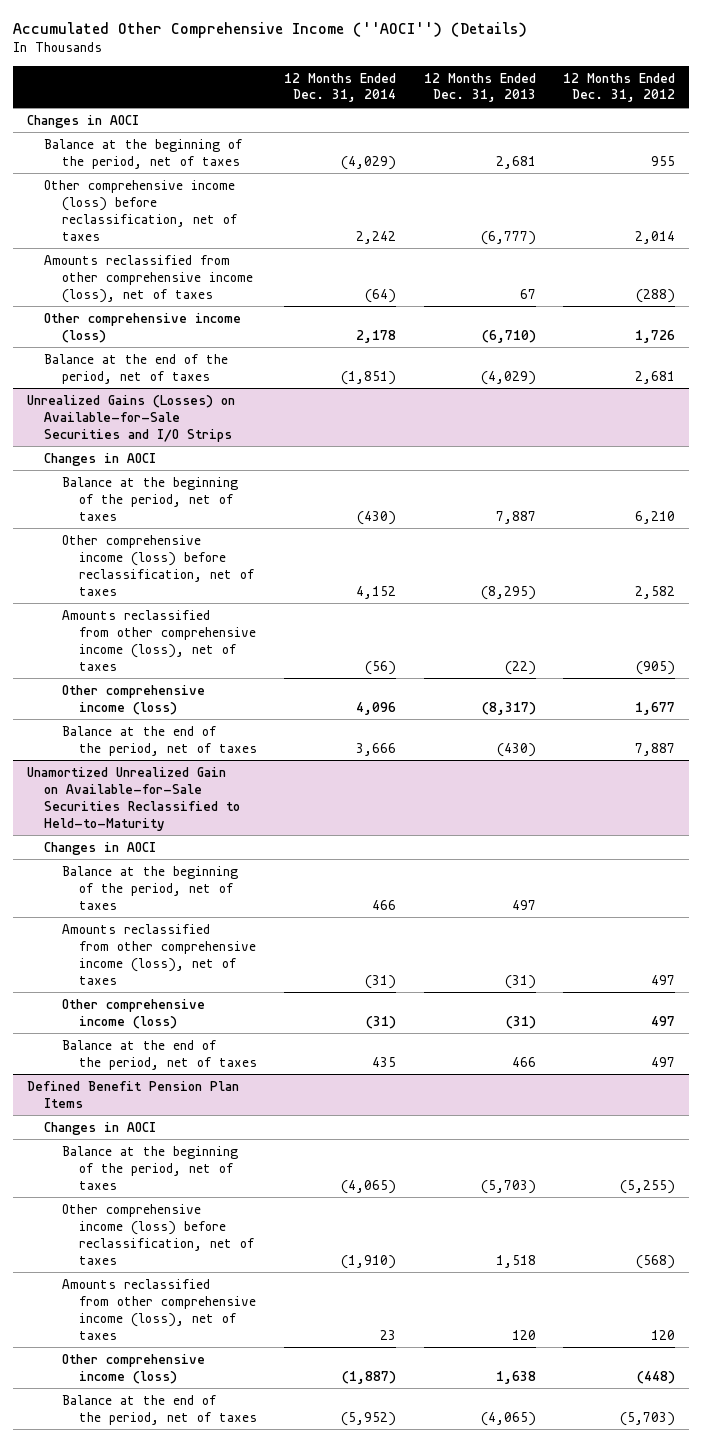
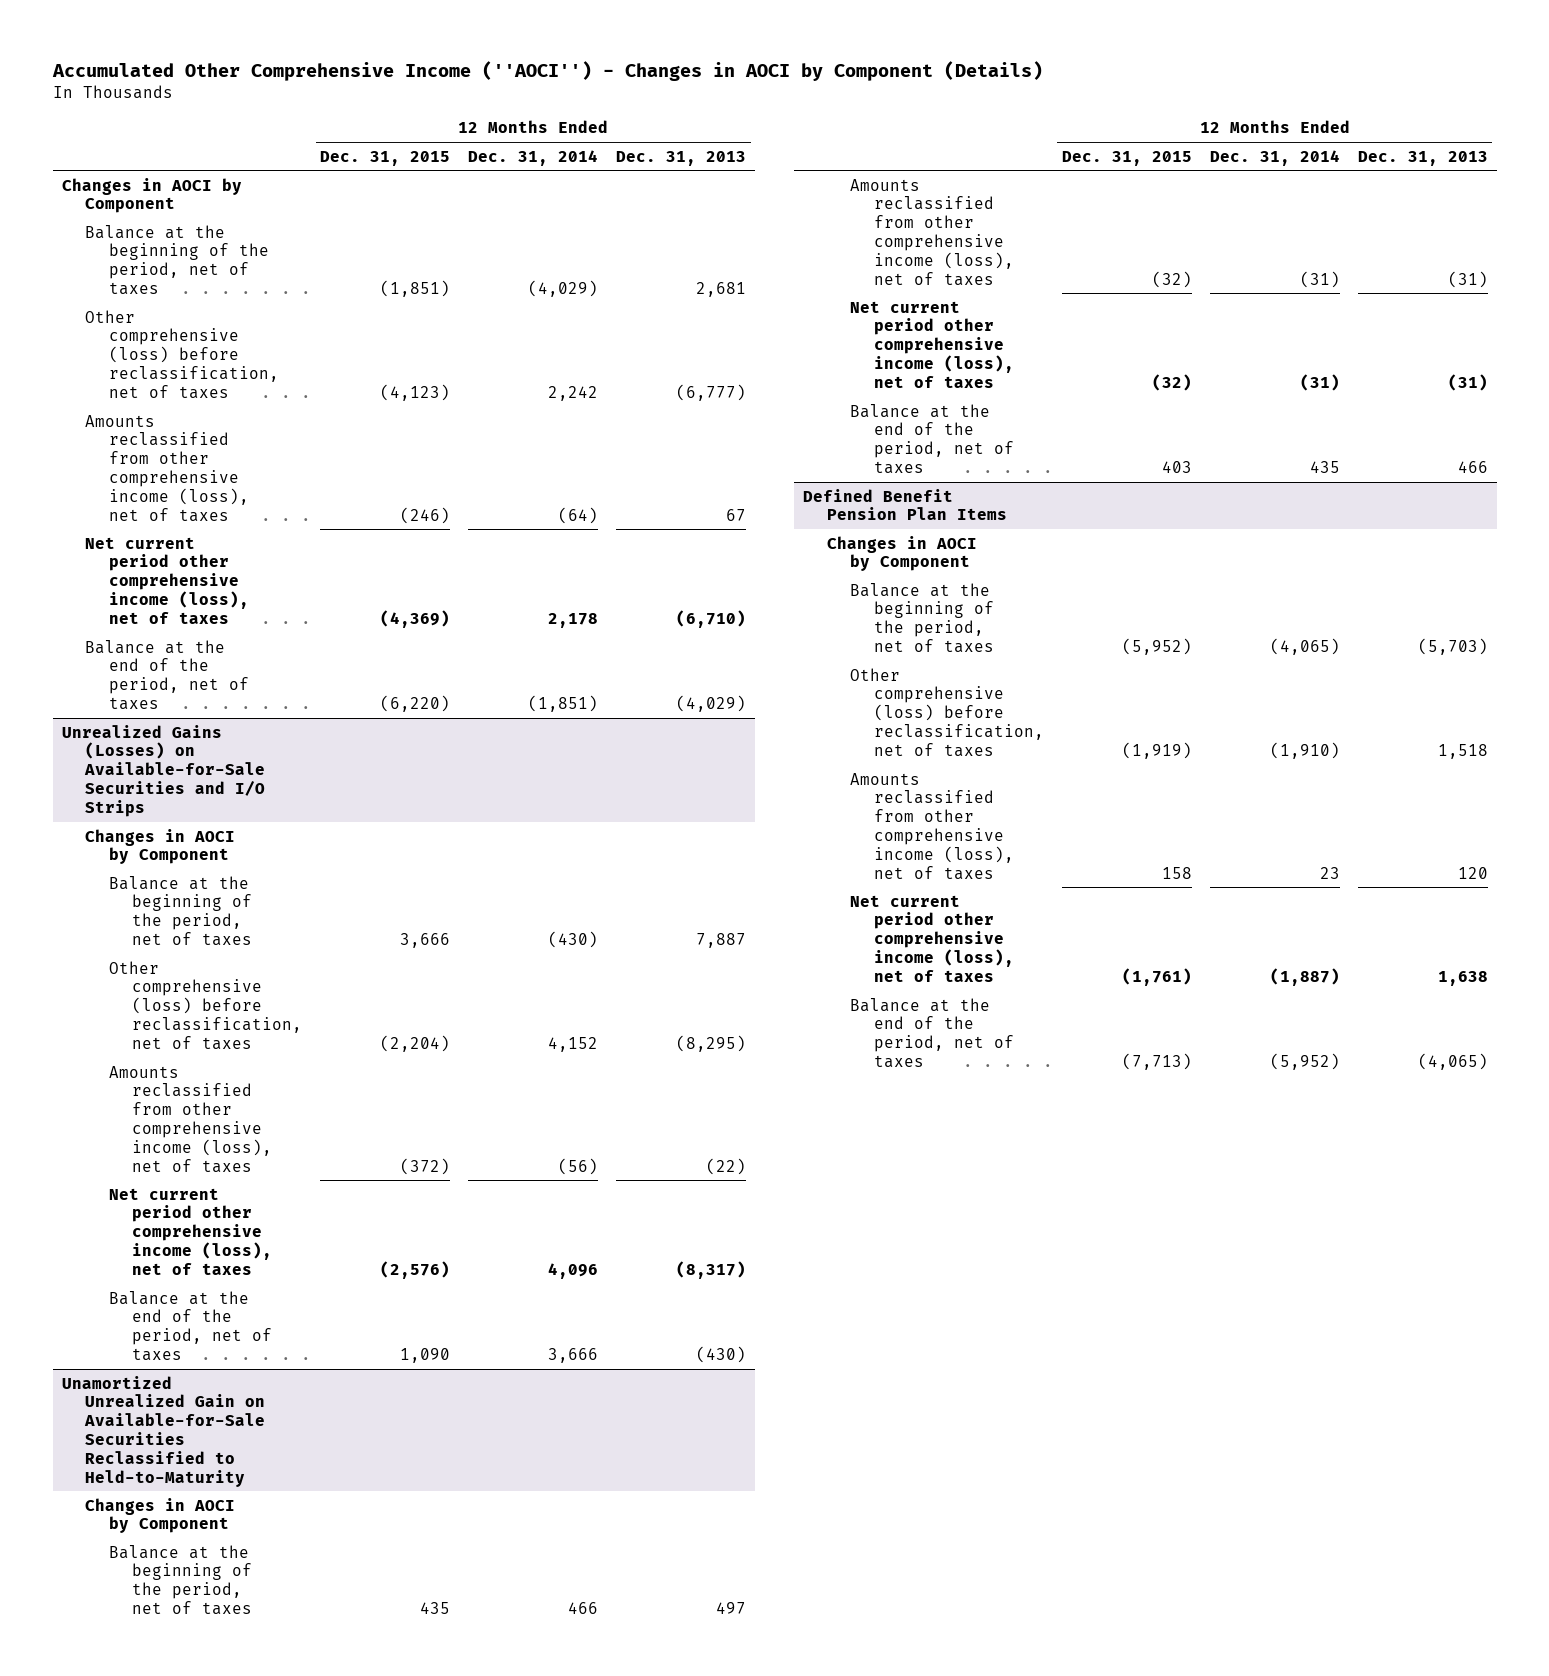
[13,22,528,39] Accumulated Other Comprehensive Income (''AOCI'') (Details) -> [51,60,1043,81] Accumulated Other Comprehensive Income (''AOCI'') - Changes in AOCI by Component (Details)
[562,72,675,103] 12 Months Ended Dec. 31, 2012 -> none
none -> [320,150,451,166] Dec. 31, 2015
[26,114,139,128] Changes in AOCI -> [61,177,242,214] Changes in AOCI by Component
[44,179,237,241] Other comprehensive income (loss) before reclassification, net of taxes -> [85,309,279,399] Other comprehensive (loss) before reclassification, net of taxes
[44,312,242,343] Other comprehensive income (loss) -> [85,536,249,624] Net current period other comprehensive income (loss), net of taxes
[44,452,157,466] Changes in AOCI -> [85,828,236,865] Changes in AOCI by Component
[61,534,255,596] Other comprehensive income (loss) before reclassification, net of taxes -> [108,960,303,1050] Other comprehensive (loss) before reclassification, net of taxes
[61,684,205,715] Other comprehensive income (loss) -> [108,1187,273,1275] Net current period other comprehensive income (loss), net of taxes
[44,841,157,855] Changes in AOCI -> [85,1497,236,1534] Changes in AOCI by Component
[61,998,205,1029] Other comprehensive income (loss) -> [850,300,1014,388] Net current period other comprehensive income (loss), net of taxes
[44,1121,157,1135] Changes in AOCI -> [826,535,977,572] Changes in AOCI by Component
[61,1203,255,1265] Other comprehensive income (loss) before reclassification, net of taxes -> [850,667,1044,757] Other comprehensive (loss) before reclassification, net of taxes
[61,1353,205,1384] Other comprehensive income (loss) -> [850,894,1014,982] Net current period other comprehensive income (loss), net of taxes

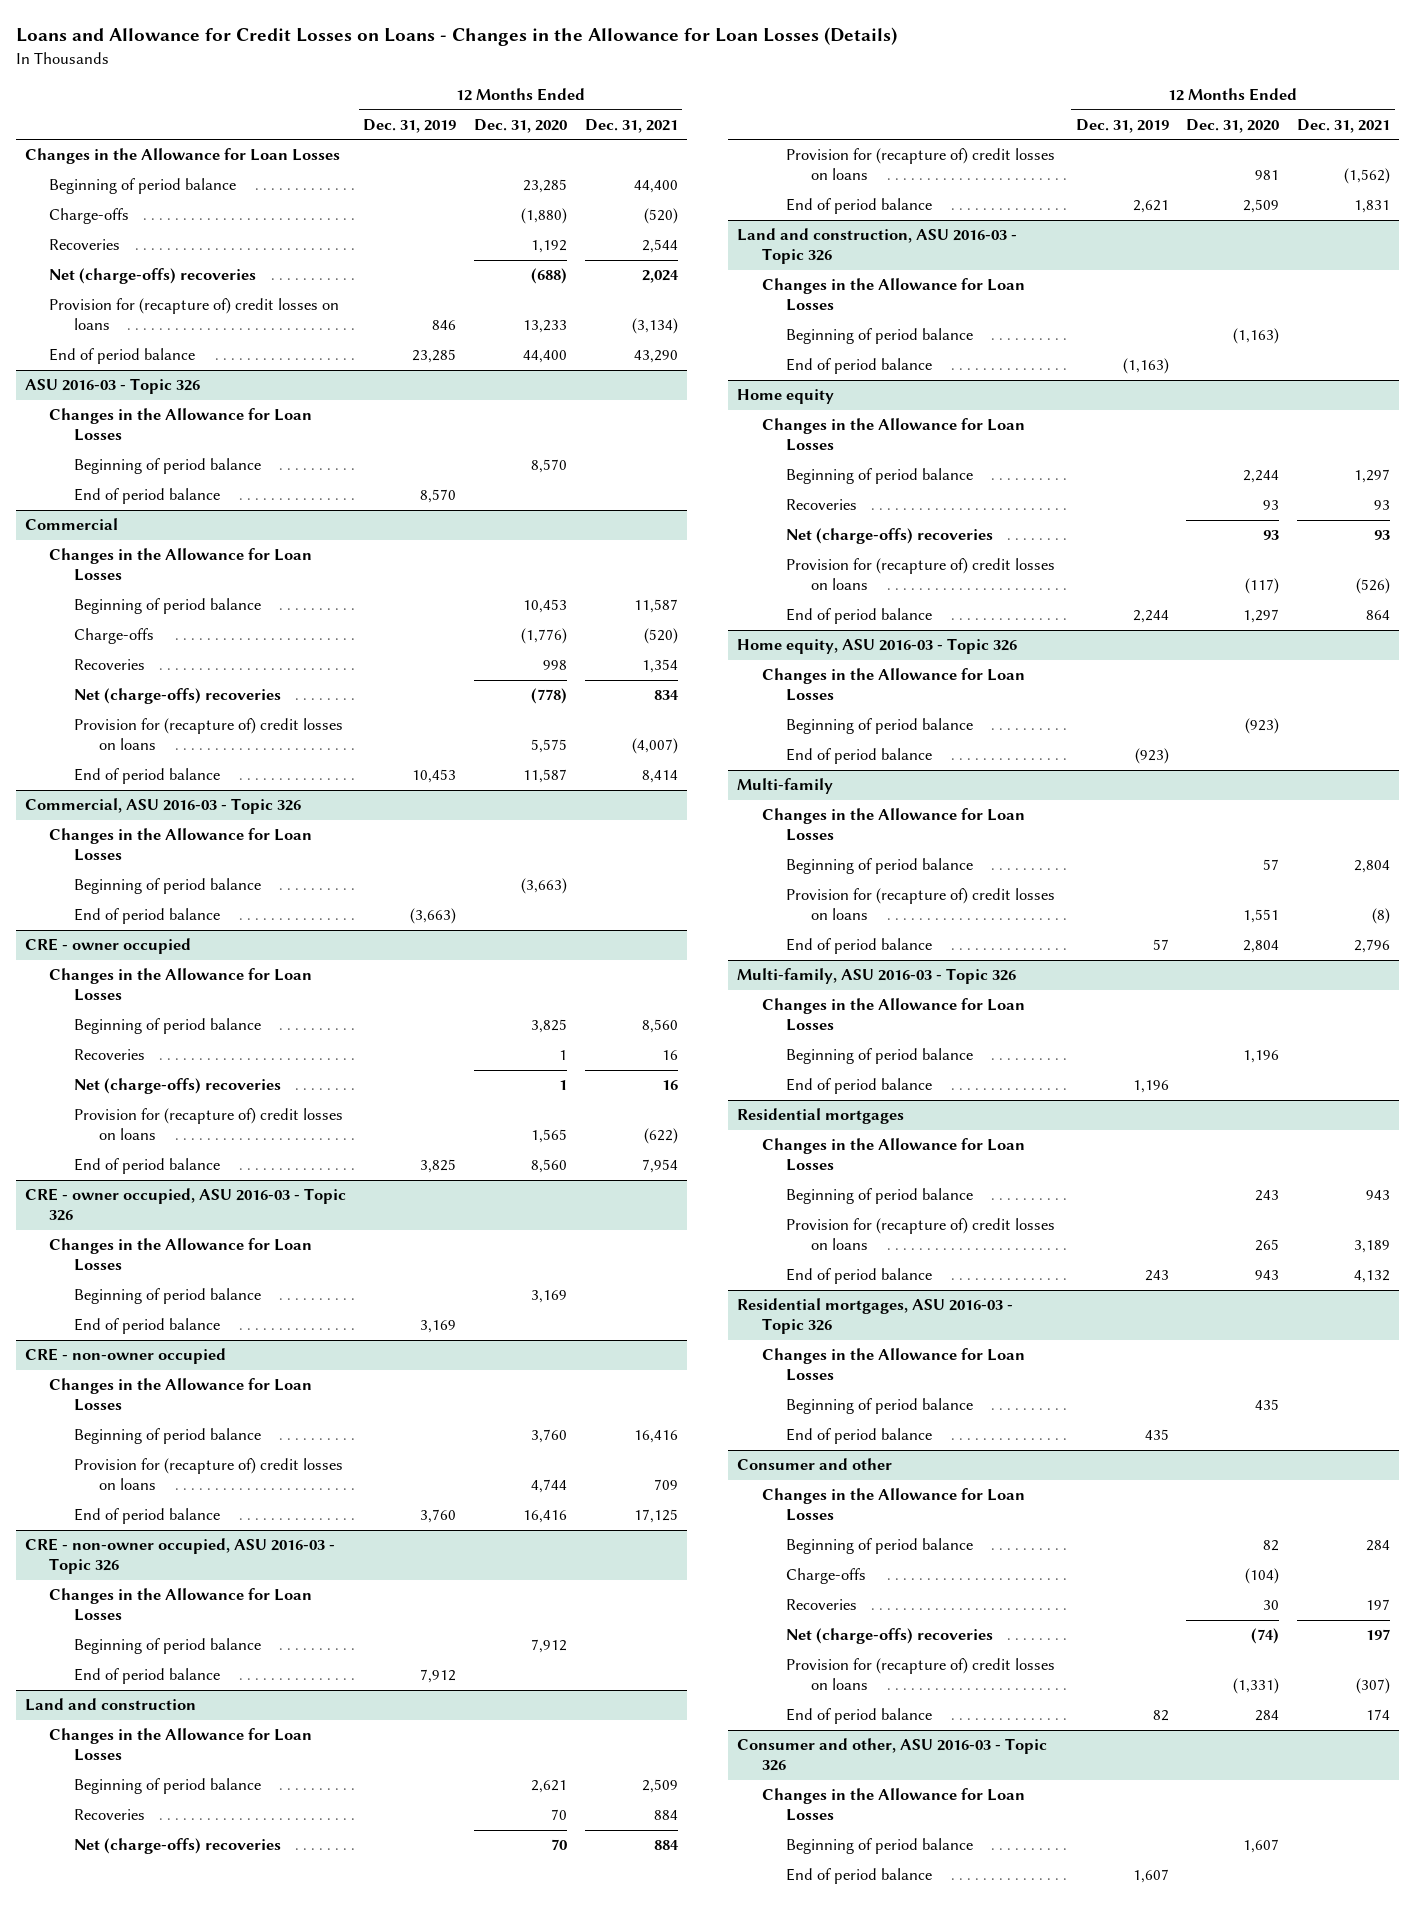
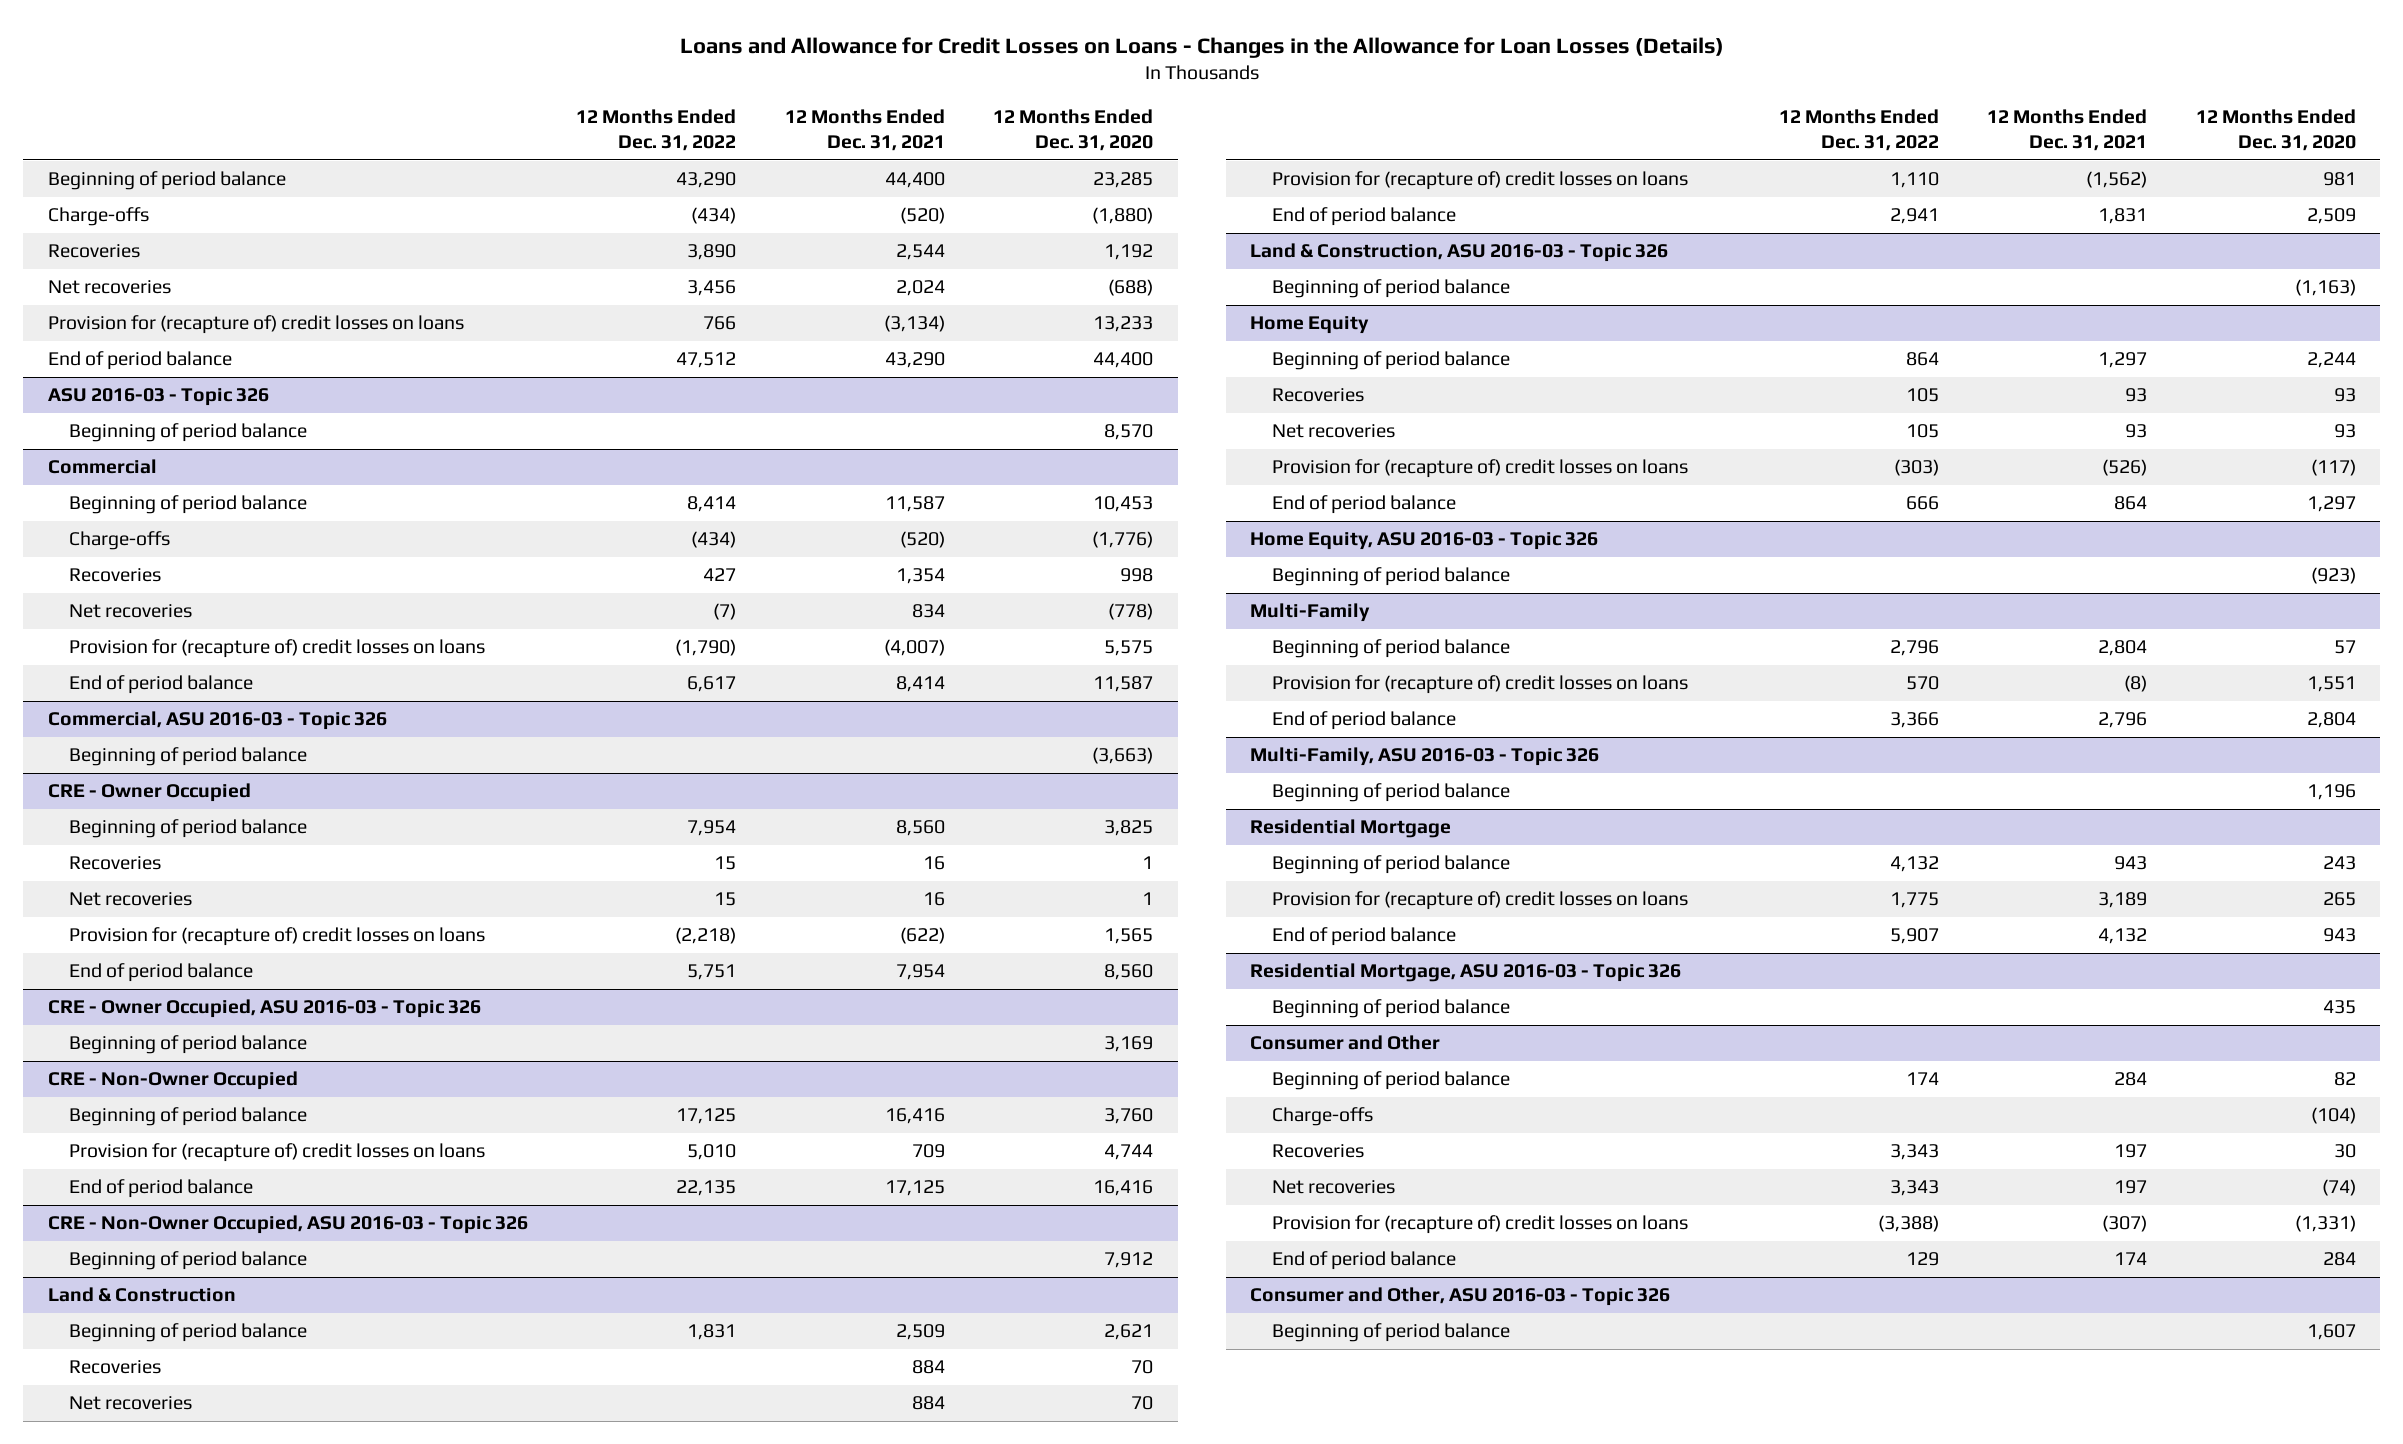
[363,118,457,133] Dec. 31, 2019 -> none
none -> [576,108,737,151] 12 Months Ended Dec. 31, 2022
[24,148,340,165] Changes in the Allowance for Loan Losses -> none
[49,268,257,285] Net (charge-offs) recoveries -> [47,280,171,295] Net recoveries
[49,408,313,442] Changes in the Allowance for Loan Losses -> none
[74,488,221,505] End of period balance -> none
[49,548,313,582] Changes in the Allowance for Loan Losses -> none
[74,688,282,705] Net (charge-offs) recoveries -> [69,604,193,619] Net recoveries
[49,828,313,862] Changes in the Allowance for Loan Losses -> none
[74,908,221,925] End of period balance -> none
[49,968,313,1002] Changes in the Allowance for Loan Losses -> none
[24,938,191,955] CRE - owner occupied -> [47,783,251,803] CRE - Owner Occupied
[74,1078,282,1095] Net (charge-offs) recoveries -> [69,892,193,907] Net recoveries
[49,1238,313,1272] Changes in the Allowance for Loan Losses -> none
[24,1188,346,1222] CRE - owner occupied, ASU 2016-03 - Topic 326 -> [47,999,481,1019] CRE - Owner Occupied, ASU 2016-03 - Topic 326
[74,1318,221,1335] End of period balance -> none
[49,1378,313,1412] Changes in the Allowance for Loan Losses -> none
[24,1348,226,1365] CRE - non-owner occupied -> [47,1071,298,1091] CRE - Non-Owner Occupied
[49,1588,313,1622] Changes in the Allowance for Loan Losses -> none
[24,1538,335,1575] CRE - non-owner occupied, ASU 2016-03 - Topic 326 -> [47,1215,528,1235] CRE - Non-Owner Occupied, ASU 2016-03 - Topic 326
[74,1668,221,1685] End of period balance -> none
[49,1728,313,1762] Changes in the Allowance for Loan Losses -> none
[24,1698,196,1712] Land and construction -> [47,1287,236,1303] Land & Construction
[74,1838,282,1855] Net (charge-offs) recoveries -> [69,1396,193,1411] Net recoveries
[761,278,1025,312] Changes in the Allowance for Loan Losses -> none
[736,228,1017,265] Land and construction, ASU 2016-03 - Topic 326 -> [1250,243,1669,263] Land & Construction, ASU 2016-03 - Topic 326
[786,358,933,375] End of period balance -> none
[761,418,1025,452] Changes in the Allowance for Loan Losses -> none
[736,389,834,405] Home equity -> [1250,316,1370,335] Home Equity
[786,528,994,545] Net (charge-offs) recoveries -> [1271,424,1395,439] Net recoveries
[761,668,1025,702] Changes in the Allowance for Loan Losses -> none
[736,638,1017,655] Home equity, ASU 2016-03 - Topic 326 -> [1250,532,1599,551] Home Equity, ASU 2016-03 - Topic 326
[786,748,933,765] End of period balance -> none
[761,808,1025,842] Changes in the Allowance for Loan Losses -> none
[736,778,833,795] Multi-family -> [1250,603,1371,623] Multi-Family
[761,998,1025,1032] Changes in the Allowance for Loan Losses -> none
[736,968,1016,985] Multi-family, ASU 2016-03 - Topic 326 -> [1250,747,1600,767] Multi-Family, ASU 2016-03 - Topic 326
[786,1078,933,1095] End of period balance -> none
[761,1138,1025,1172] Changes in the Allowance for Loan Losses -> none
[736,1108,904,1125] Residential mortgages -> [1250,819,1452,839] Residential Mortgage
[761,1348,1025,1382] Changes in the Allowance for Loan Losses -> none
[736,1298,1013,1335] Residential mortgages, ASU 2016-03 - Topic 326 -> [1250,963,1682,983] Residential Mortgage, ASU 2016-03 - Topic 326
[786,1428,933,1445] End of period balance -> none
[761,1488,1025,1522] Changes in the Allowance for Loan Losses -> none
[736,1458,892,1471] Consumer and other -> [1250,1035,1441,1051] Consumer and Other
[786,1628,994,1645] Net (charge-offs) recoveries -> [1271,1180,1395,1195] Net recoveries
[761,1788,1025,1822] Changes in the Allowance for Loan Losses -> none
[736,1738,1047,1772] Consumer and other, ASU 2016-03 - Topic 326 -> [1250,1287,1671,1307] Consumer and Other, ASU 2016-03 - Topic 326
[786,1868,933,1885] End of period balance -> none

